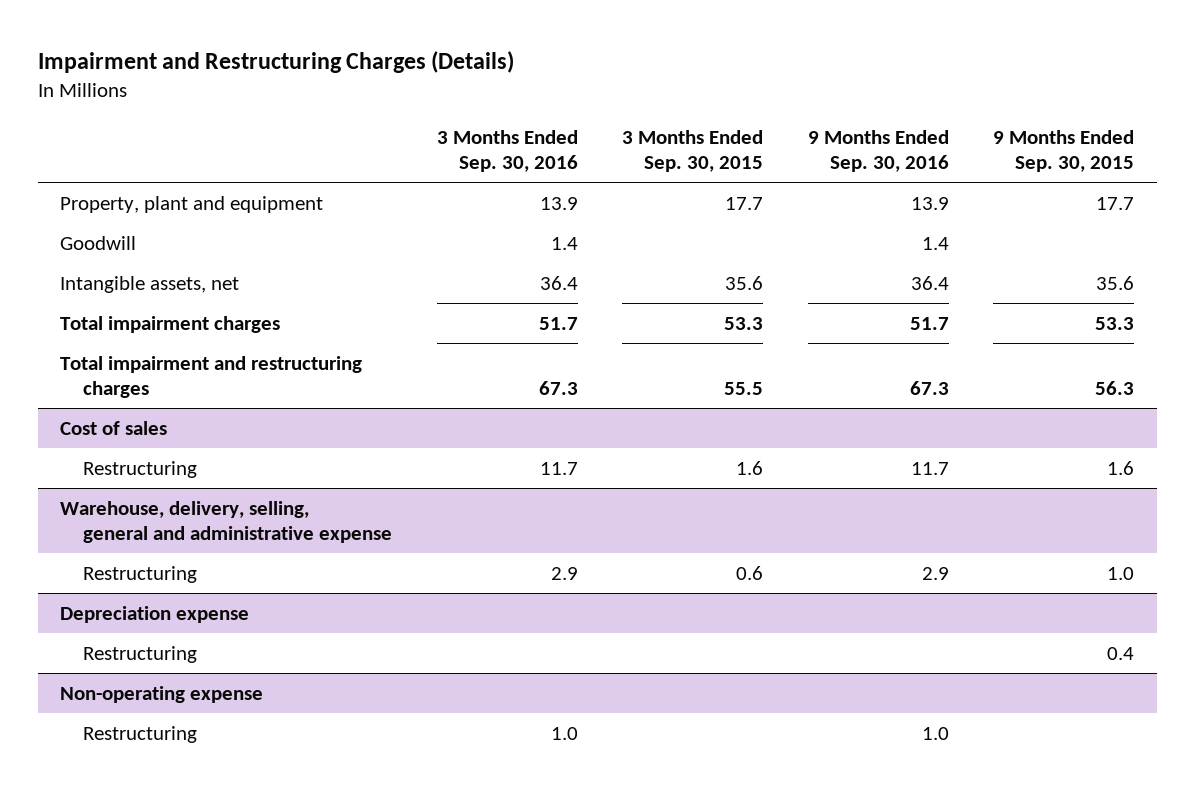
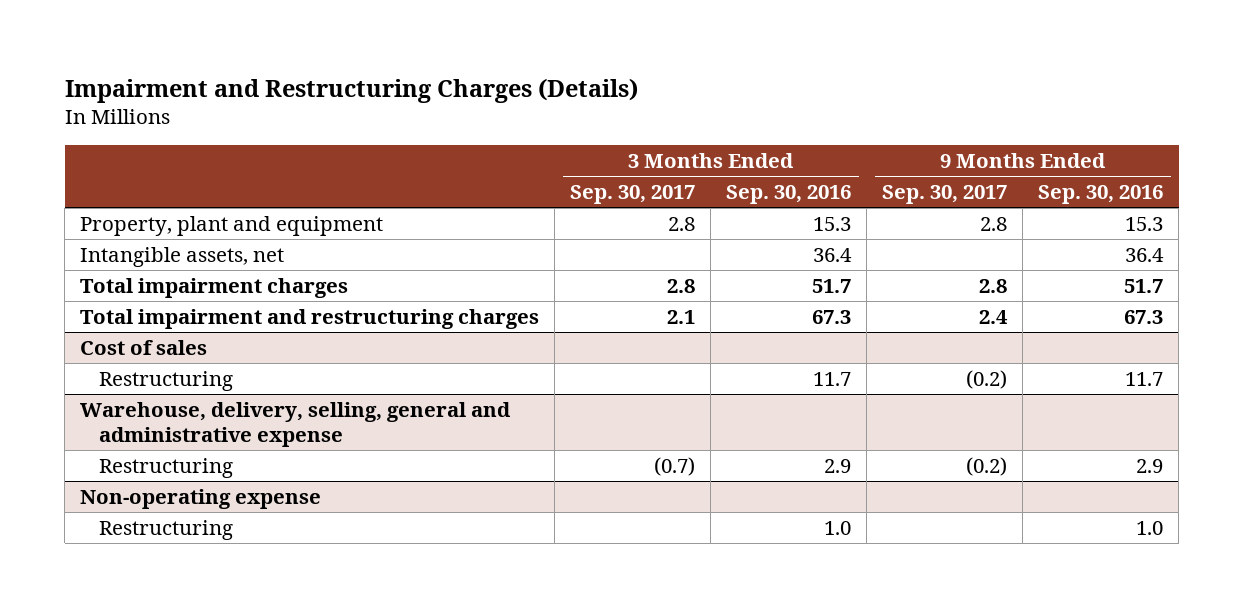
[622,129,764,172] 3 Months Ended Sep. 30, 2015 -> none
[993,129,1135,172] 9 Months Ended Sep. 30, 2015 -> none
none -> [570,185,696,205] Sep. 30, 2017
none -> [882,185,1008,205] Sep. 30, 2017
[60,235,137,250] Goodwill -> none
[539,196,578,210] 13.9 -> [813,217,852,232] 15.3
[910,196,949,210] 13.9 -> [1125,217,1164,232] 15.3
[60,605,250,623] Depreciation expense -> none
[83,645,198,663] Restructuring -> none

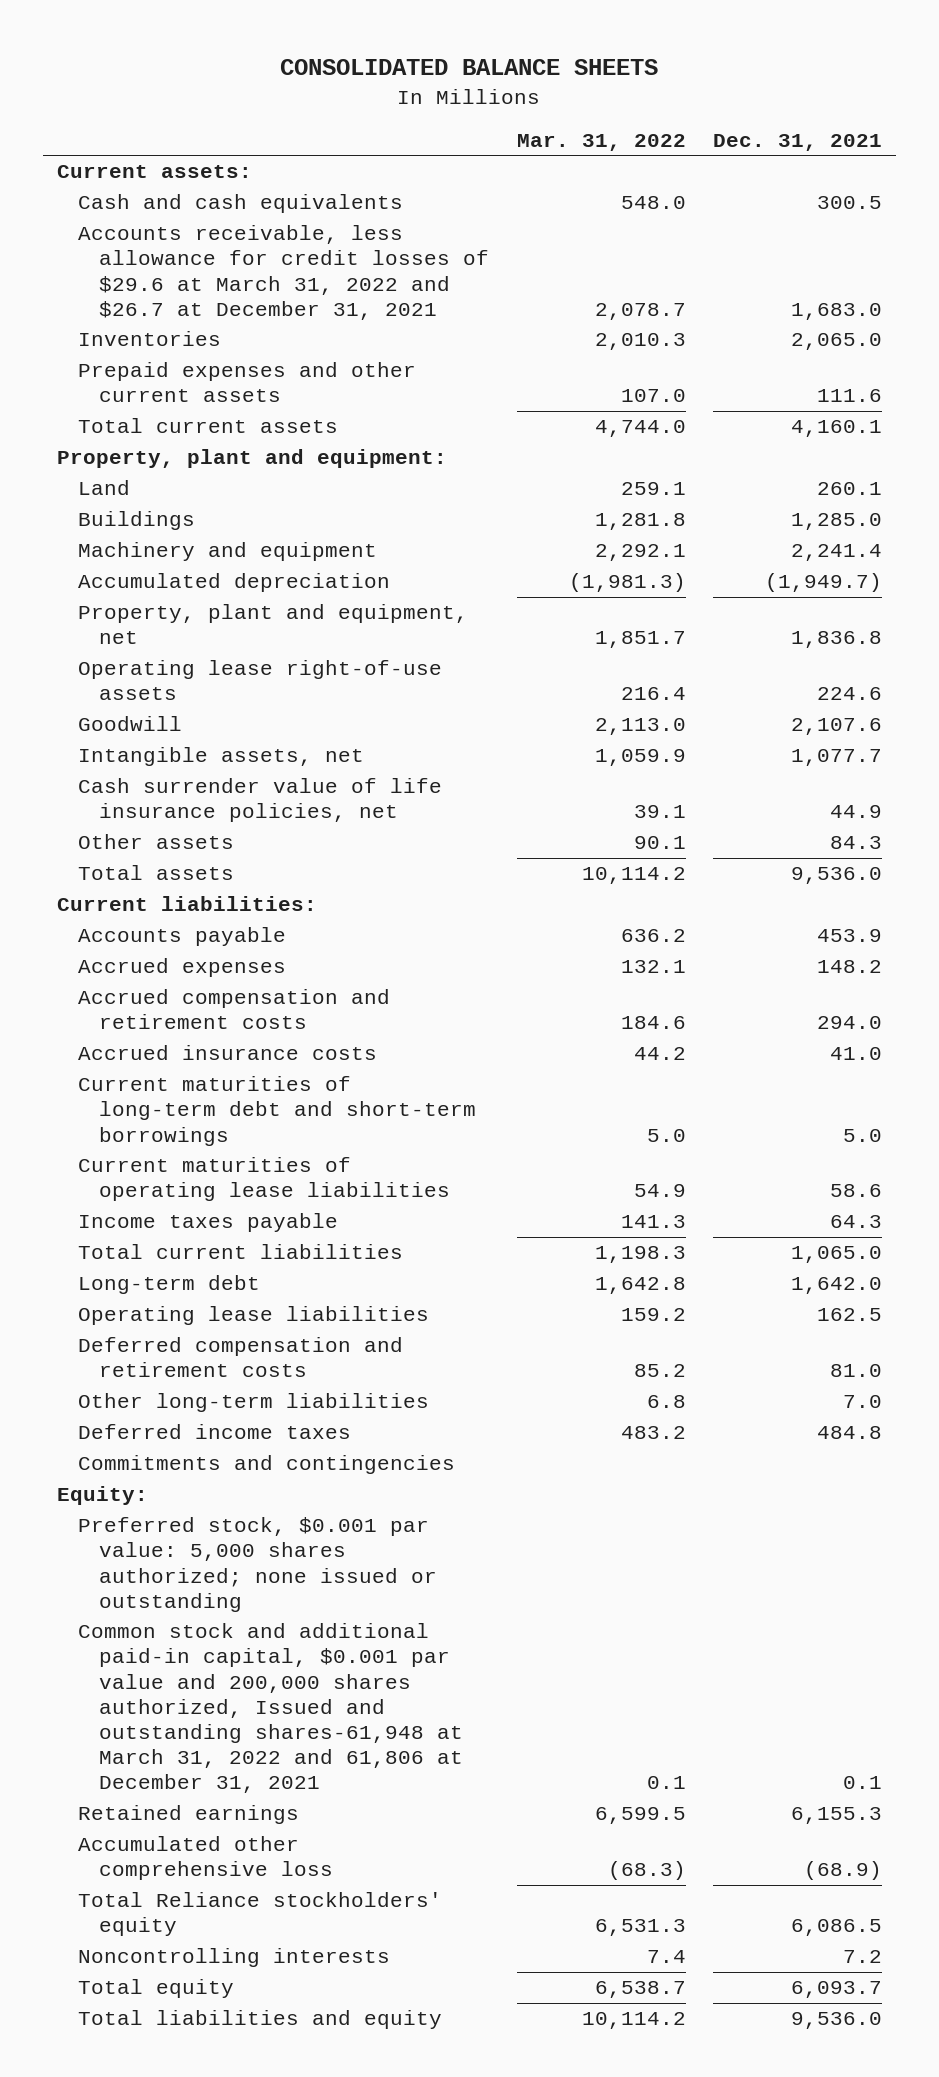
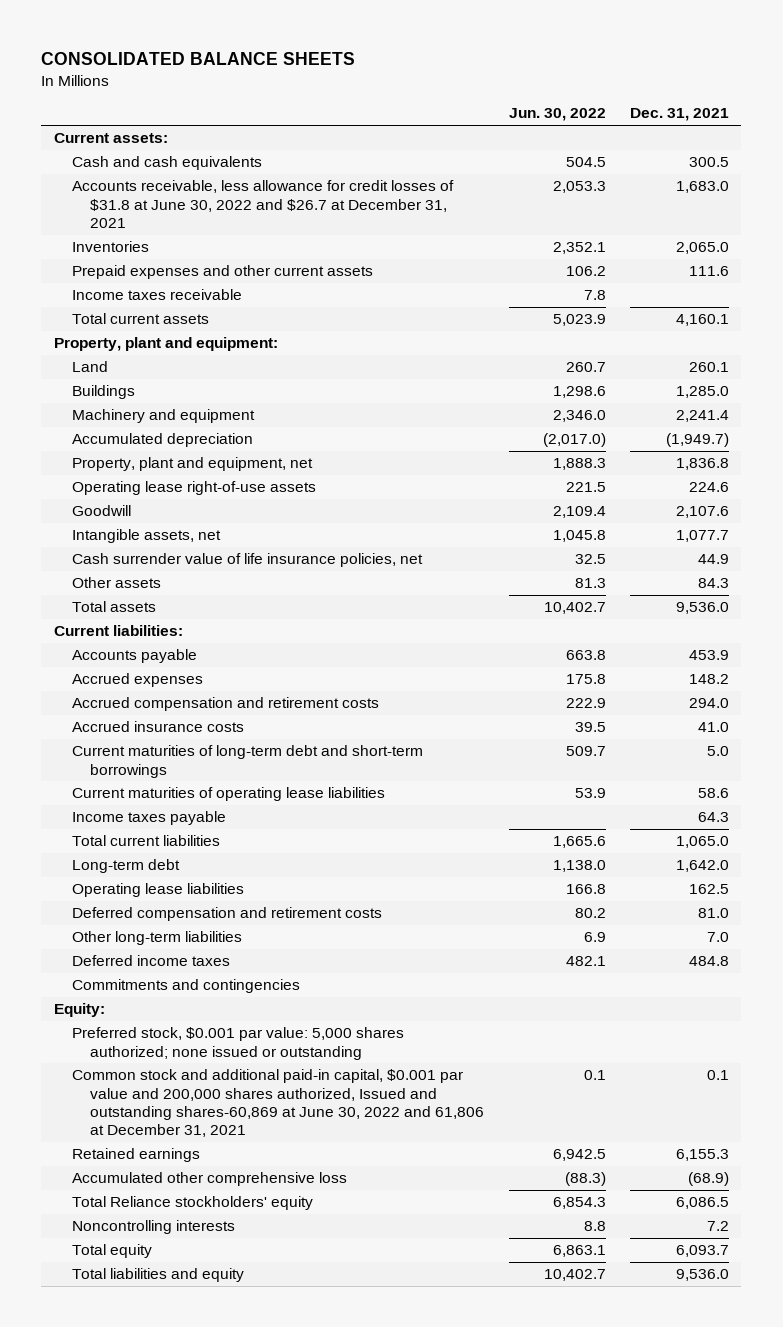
[516,133,686,151] Mar. 31, 2022 -> none
none -> [508,108,606,122] Jun. 30, 2022
[78,225,490,320] Accounts receivable, less allowance for credit losses of $29.6 at March 31, 2022 and $26.7 at December 31, 2021 -> [71,180,454,228] Accounts receivable, less allowance for credit losses of $31.8 at June 30, 2022 and $26.7 at December 31, 2021
none -> [71,289,242,301] Income taxes receivable
[78,1623,464,1794] Common stock and additional paid-in capital, $0.001 par value and 200,000 shares authorized, Issued and outstanding shares-61,948 at March 31, 2022 and 61,806 at December 31, 2021 -> [71,1069,485,1138] Common stock and additional paid-in capital, $0.001 par value and 200,000 shares authorized, Issued and outstanding shares-60,869 at June 30, 2022 and 61,806 at December 31, 2021

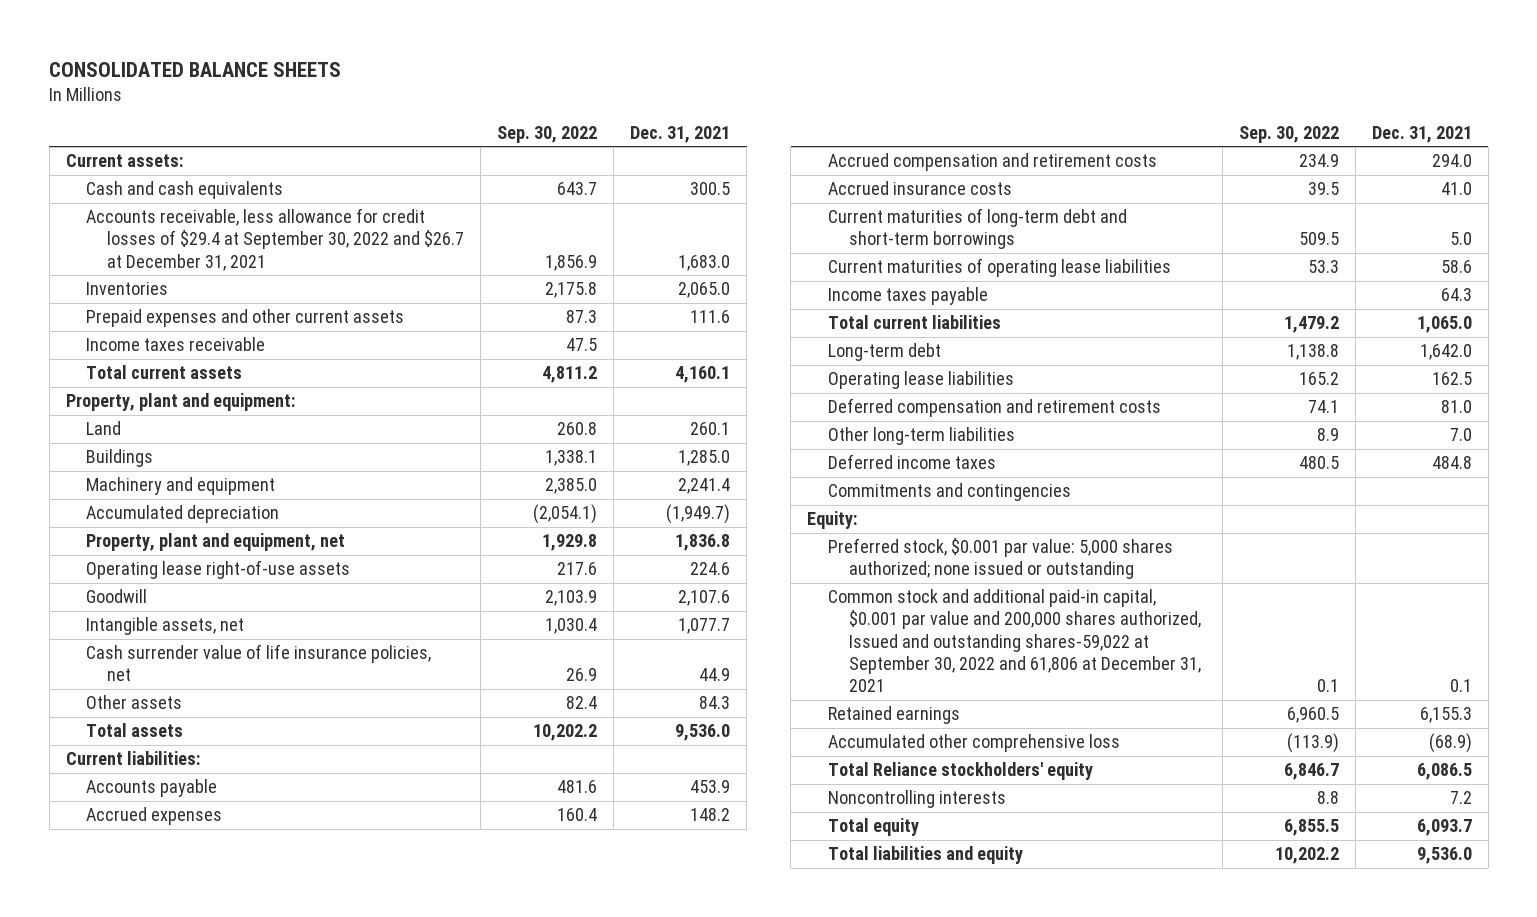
[508,108,606,122] Jun. 30, 2022 -> none
none -> [496,125,597,143] Sep. 30, 2022
[71,180,454,228] Accounts receivable, less allowance for credit losses of $31.8 at June 30, 2022 and $26.7 at December 31, 2021 -> [86,208,464,271] Accounts receivable, less allowance for credit losses of $29.4 at September 30, 2022 and $26.7 at December 31, 2021
[71,1069,485,1138] Common stock and additional paid-in capital, $0.001 par value and 200,000 shares authorized, Issued and outstanding shares-60,869 at June 30, 2022 and 61,806 at December 31, 2021 -> [828,589,1201,692] Common stock and additional paid-in capital, $0.001 par value and 200,000 shares authorized, Issued and outstanding shares-59,022 at September 30, 2022 and 61,806 at December 31, 2021

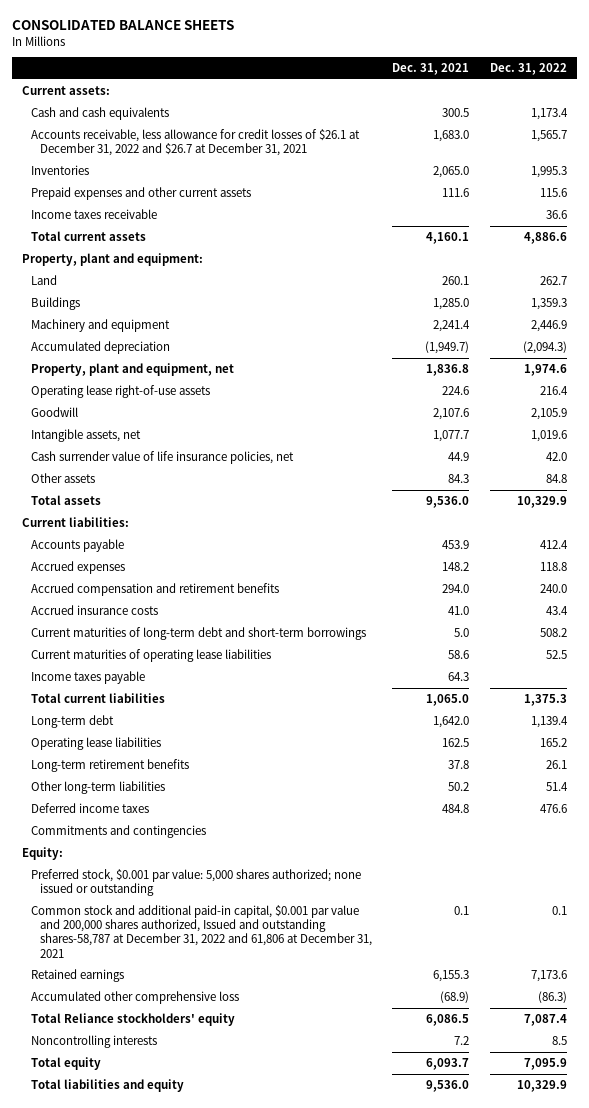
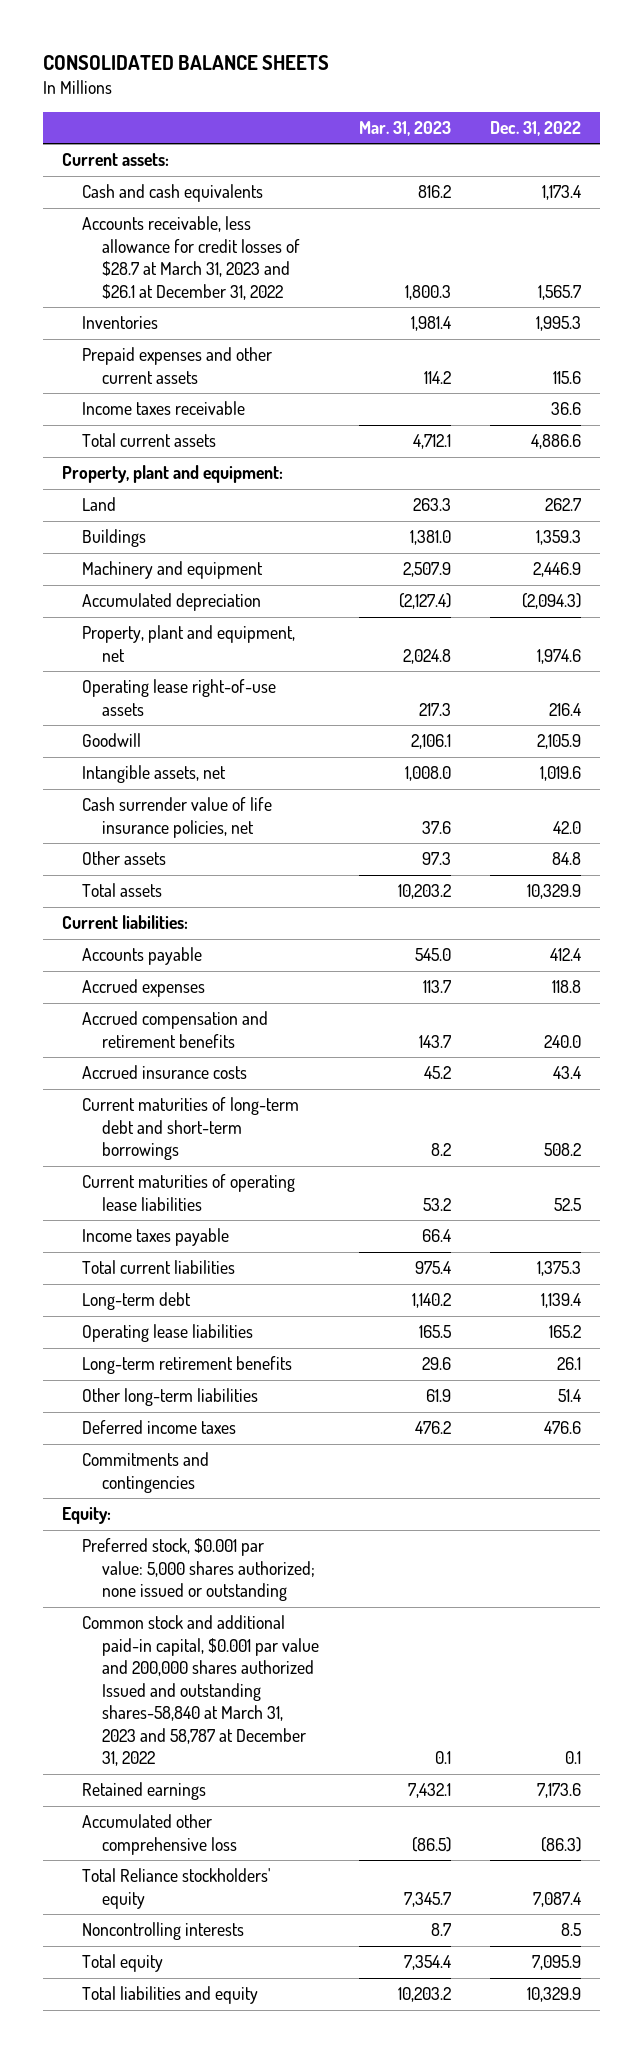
[392,63,470,76] Dec. 31, 2021 -> none
none -> [358,121,451,137] Mar. 31, 2023
[31,129,361,157] Accounts receivable, less allowance for credit losses of $26.1 at December 31, 2022 and $26.7 at December 31, 2021 -> [82,216,301,300] Accounts receivable, less allowance for credit losses of $28.7 at March 31, 2023 and $26.1 at December 31, 2022
[31,905,373,958] Common stock and additional paid-in capital, $0.001 par value and 200,000 shares authorized, Issued and outstanding shares-58,787 at December 31, 2022 and 61,806 at December 31, 2021 -> [82,1615,320,1767] Common stock and additional paid-in capital, $0.001 par value and 200,000 shares authorized Issued and outstanding shares-58,840 at March 31, 2023 and 58,787 at December 31, 2022

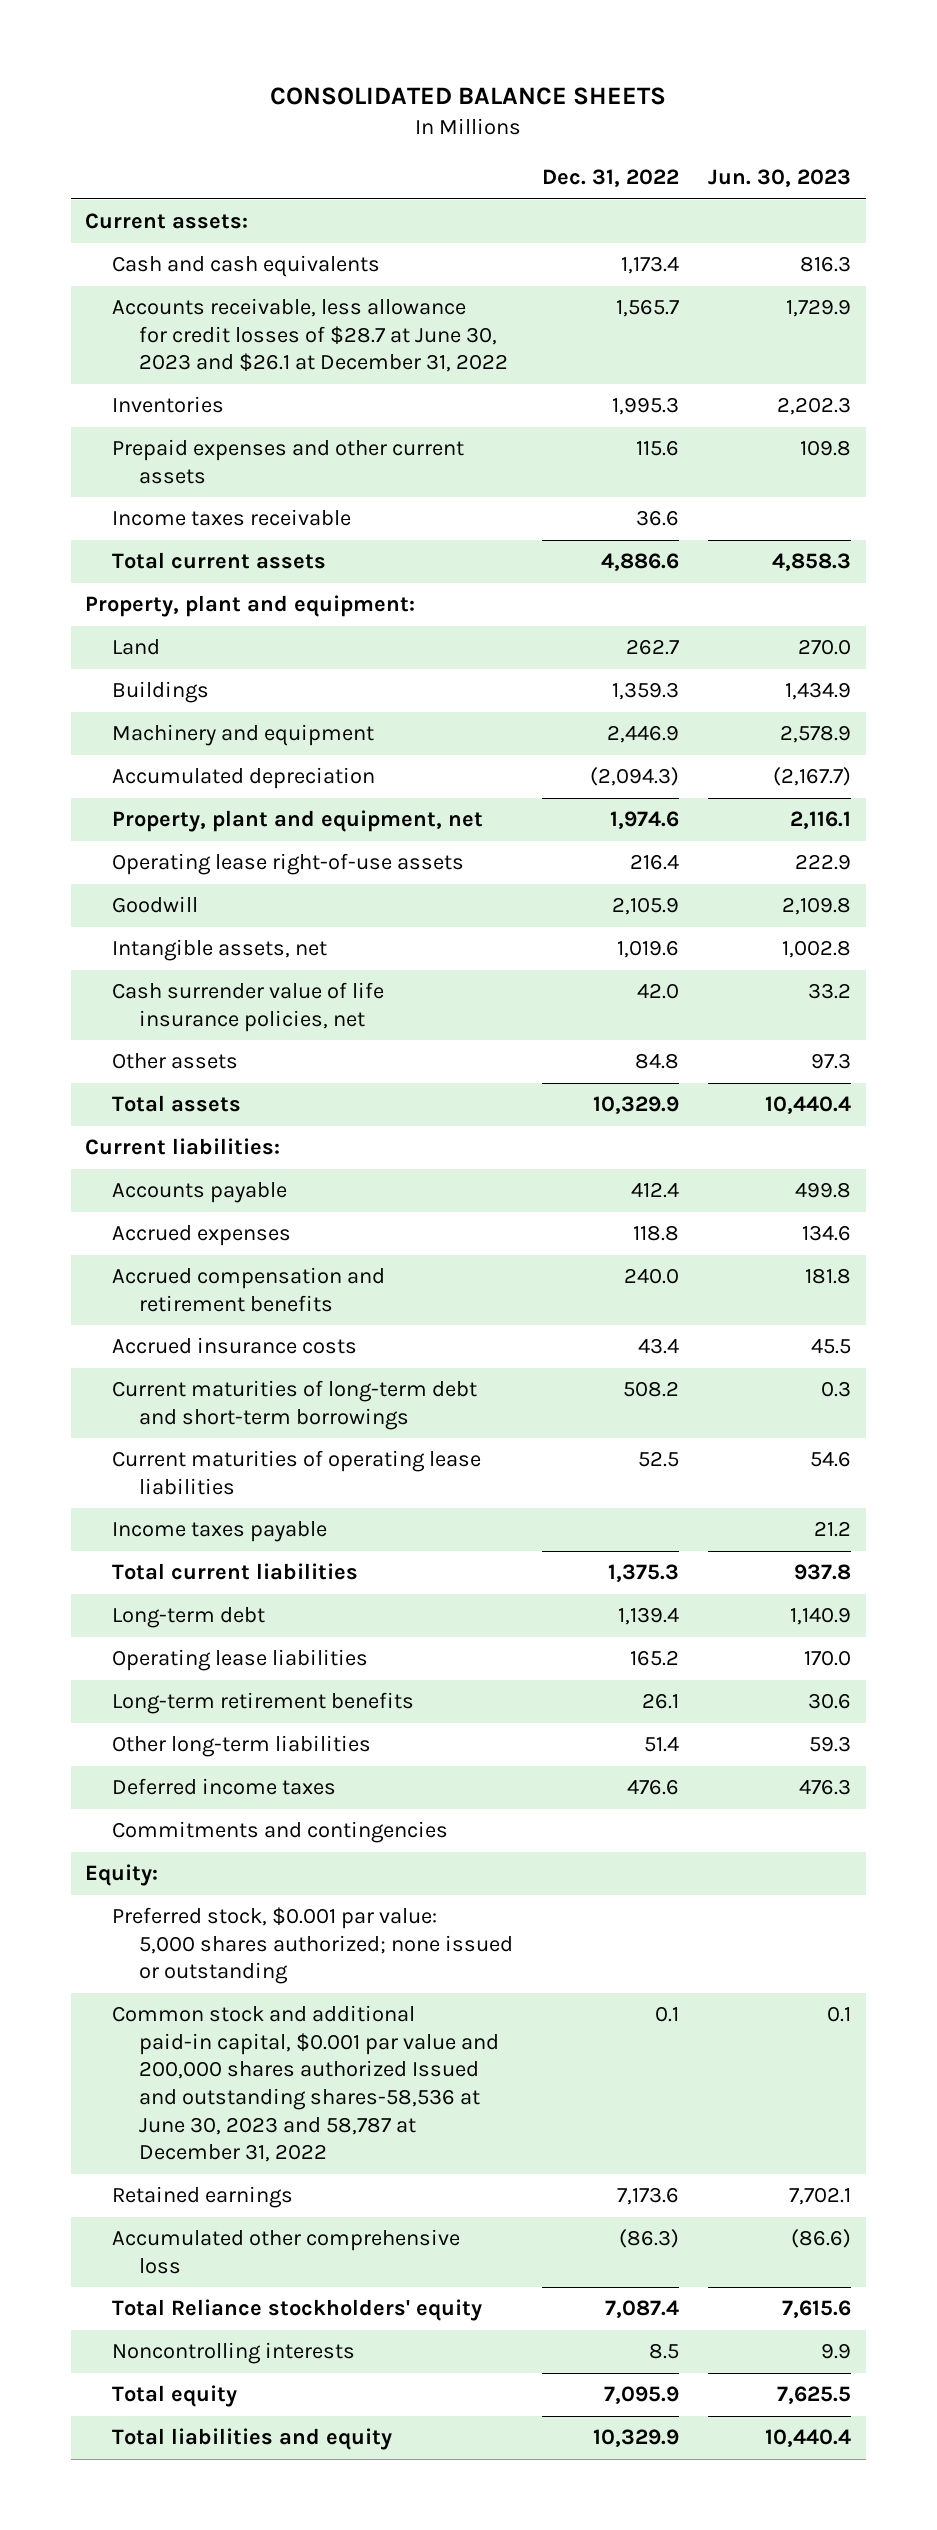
[358,121,451,137] Mar. 31, 2023 -> none
none -> [708,169,852,188] Jun. 30, 2023
[82,216,301,300] Accounts receivable, less allowance for credit losses of $28.7 at March 31, 2023 and $26.1 at December 31, 2022 -> [112,298,508,373] Accounts receivable, less allowance for credit losses of $28.7 at June 30, 2023 and $26.1 at December 31, 2022
[82,1615,320,1767] Common stock and additional paid-in capital, $0.001 par value and 200,000 shares authorized Issued and outstanding shares-58,840 at March 31, 2023 and 58,787 at December 31, 2022 -> [112,2005,499,2163] Common stock and additional paid-in capital, $0.001 par value and 200,000 shares authorized Issued and outstanding shares-58,536 at June 30, 2023 and 58,787 at December 31, 2022

